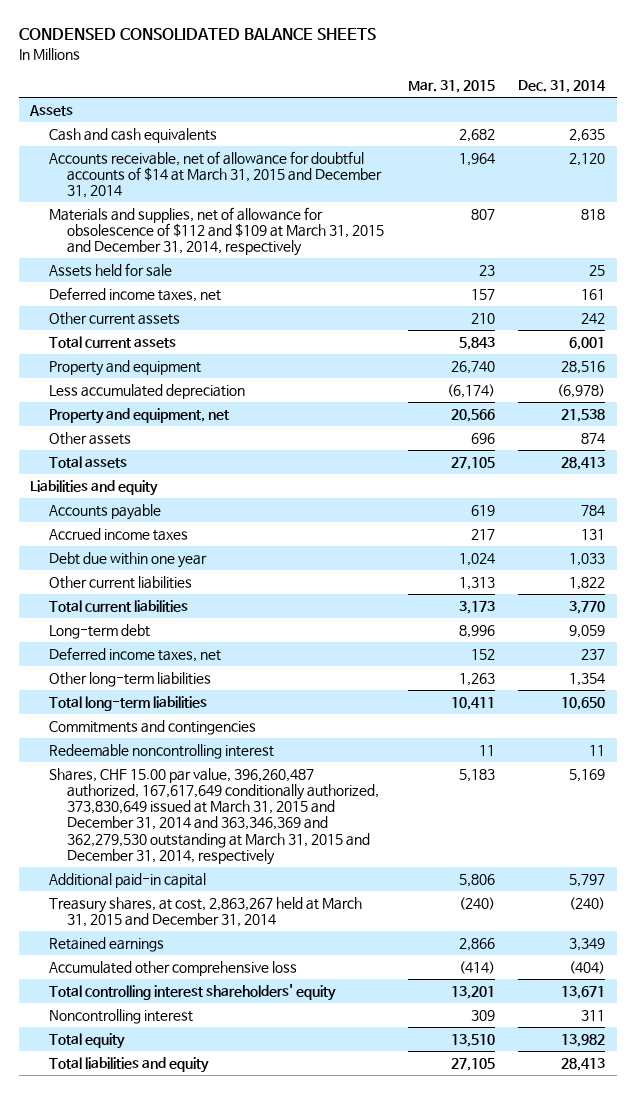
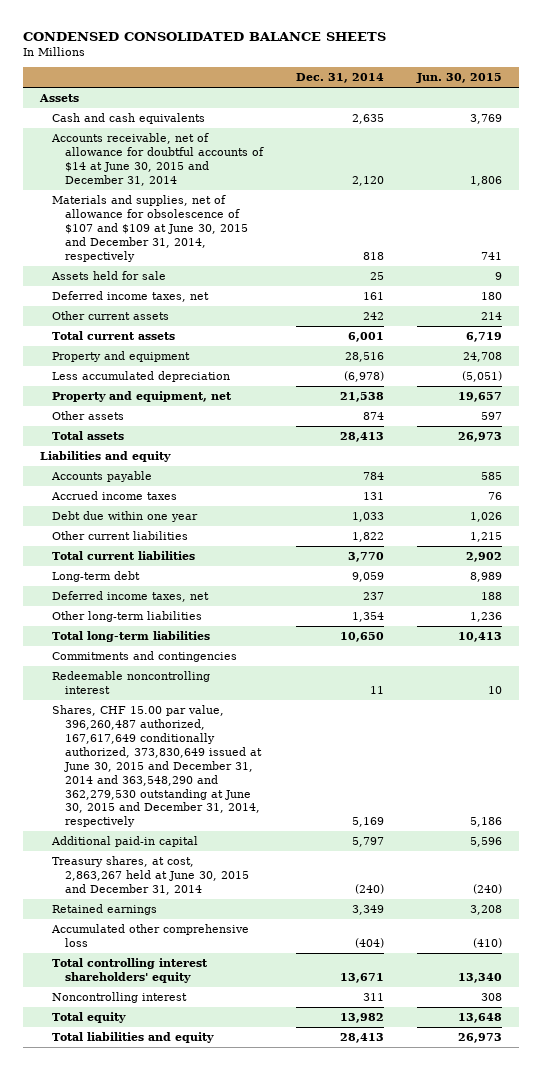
[407,80,495,94] Mar. 31, 2015 -> none
none -> [416,72,503,83] Jun. 30, 2015
[48,151,383,199] Accounts receivable, net of allowance for doubtful accounts of $14 at March 31, 2015 and December 31, 2014 -> [51,133,264,186] Accounts receivable, net of allowance for doubtful accounts of $14 at June 30, 2015 and December 31, 2014
[48,207,385,257] Materials and supplies, net of allowance for obsolescence of $112 and $109 at March 31, 2015 and December 31, 2014, respectively -> [52,195,248,262] Materials and supplies, net of allowance for obsolescence of $107 and $109 at June 30, 2015 and December 31, 2014, respectively
[48,768,380,865] Shares, CHF 15.00 par value, 396,260,487 authorized, 167,617,649 conditionally authorized, 373,830,649 issued at March 31, 2015 and December 31, 2014 and 363,346,369 and 362,279,530 outstanding at March 31, 2015 and December 31, 2014, respectively -> [52,705,262,828] Shares, CHF 15.00 par value, 396,260,487 authorized, 167,617,649 conditionally authorized, 373,830,649 issued at June 30, 2015 and December 31, 2014 and 363,548,290 and 362,279,530 outstanding at June 30, 2015 and December 31, 2014, respectively
[48,897,362,928] Treasury shares, at cost, 2,863,267 held at March 31, 2015 and December 31, 2014 -> [52,856,249,896] Treasury shares, at cost, 2,863,267 held at June 30, 2015 and December 31, 2014

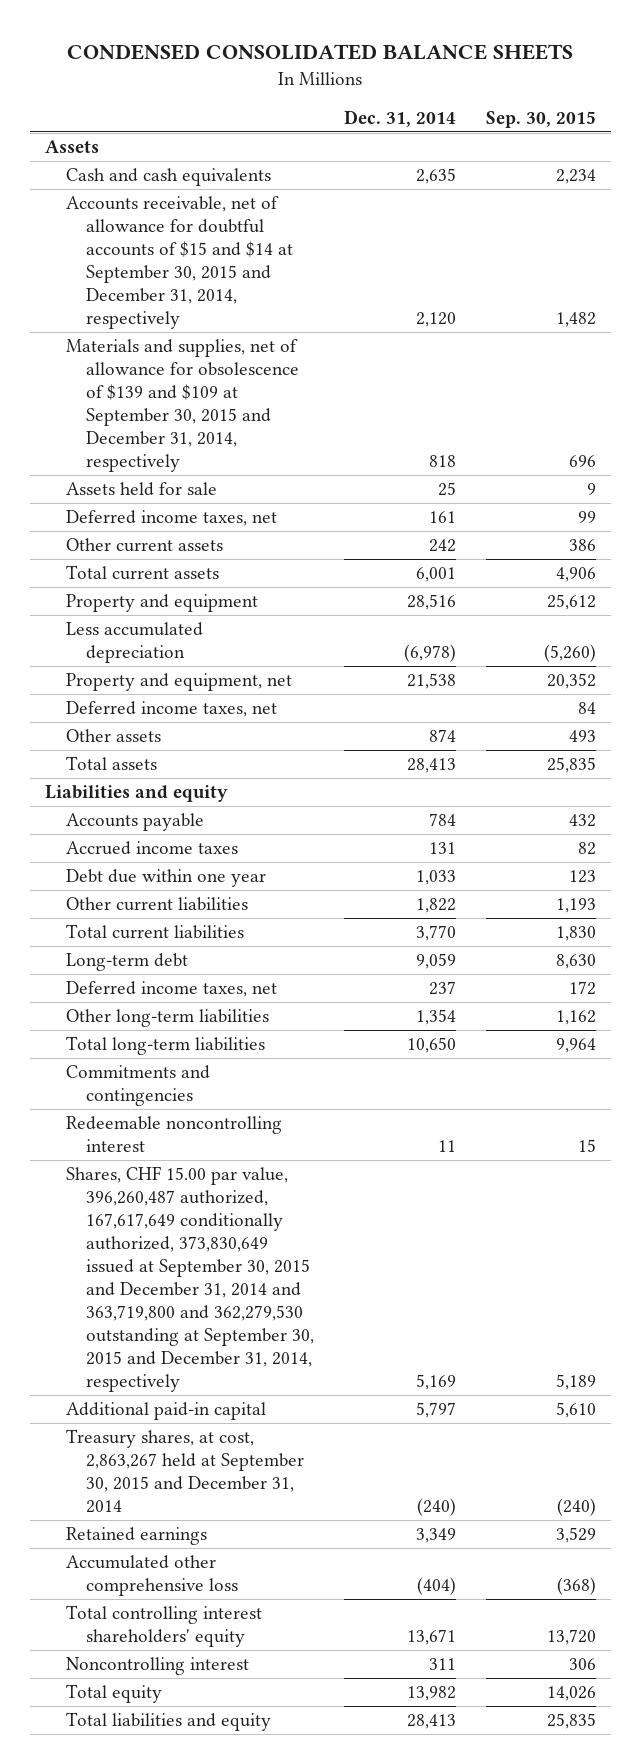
[416,72,503,83] Jun. 30, 2015 -> none
none -> [485,111,596,129] Sep. 30, 2015
[51,133,264,186] Accounts receivable, net of allowance for doubtful accounts of $14 at June 30, 2015 and December 31, 2014 -> [65,196,294,330] Accounts receivable, net of allowance for doubtful accounts of $15 and $14 at September 30, 2015 and December 31, 2014, respectively
[52,195,248,262] Materials and supplies, net of allowance for obsolescence of $107 and $109 at June 30, 2015 and December 31, 2014, respectively -> [65,339,300,473] Materials and supplies, net of allowance for obsolescence of $139 and $109 at September 30, 2015 and December 31, 2014, respectively
none -> [65,701,277,718] Deferred income taxes, net
[52,705,262,828] Shares, CHF 15.00 par value, 396,260,487 authorized, 167,617,649 conditionally authorized, 373,830,649 issued at June 30, 2015 and December 31, 2014 and 363,548,290 and 362,279,530 outstanding at June 30, 2015 and December 31, 2014, respectively -> [65,1166,315,1393] Shares, CHF 15.00 par value, 396,260,487 authorized, 167,617,649 conditionally authorized, 373,830,649 issued at September 30, 2015 and December 31, 2014 and 363,719,800 and 362,279,530 outstanding at September 30, 2015 and December 31, 2014, respectively
[52,856,249,896] Treasury shares, at cost, 2,863,267 held at June 30, 2015 and December 31, 2014 -> [65,1429,305,1514] Treasury shares, at cost, 2,863,267 held at September 30, 2015 and December 31, 2014

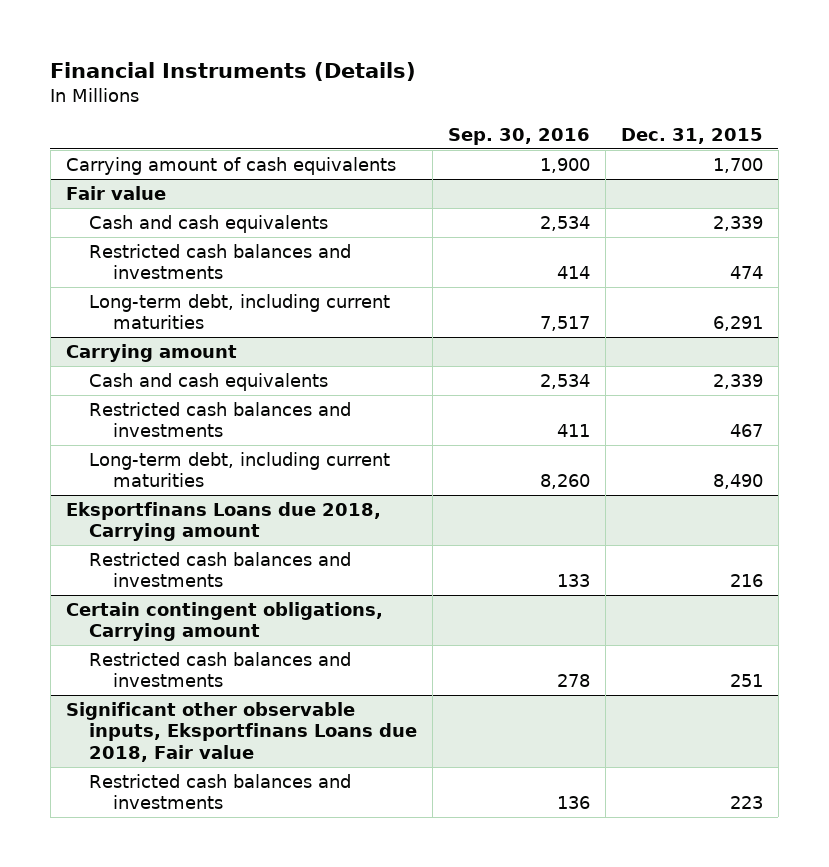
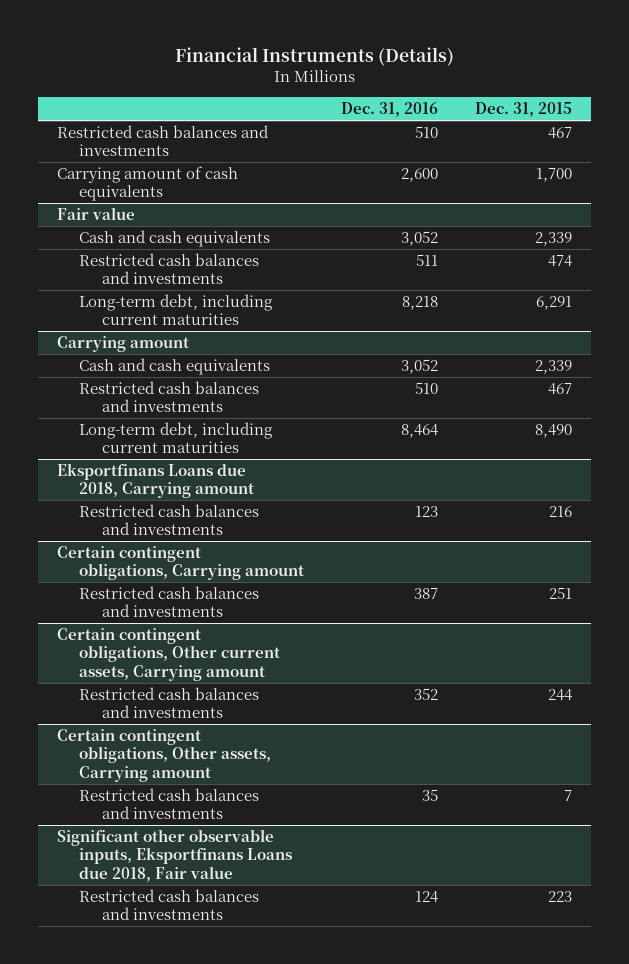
[448,127,591,145] Sep. 30, 2016 -> none
none -> [341,102,439,118] Dec. 31, 2016
none -> [56,124,269,157] Restricted cash balances and investments
none -> [56,627,281,681] Certain contingent obligations, Other current assets, Carrying amount
none -> [79,686,260,719] Restricted cash balances and investments
none -> [56,728,272,782] Certain contingent obligations, Other assets, Carrying amount
none -> [79,787,260,820] Restricted cash balances and investments

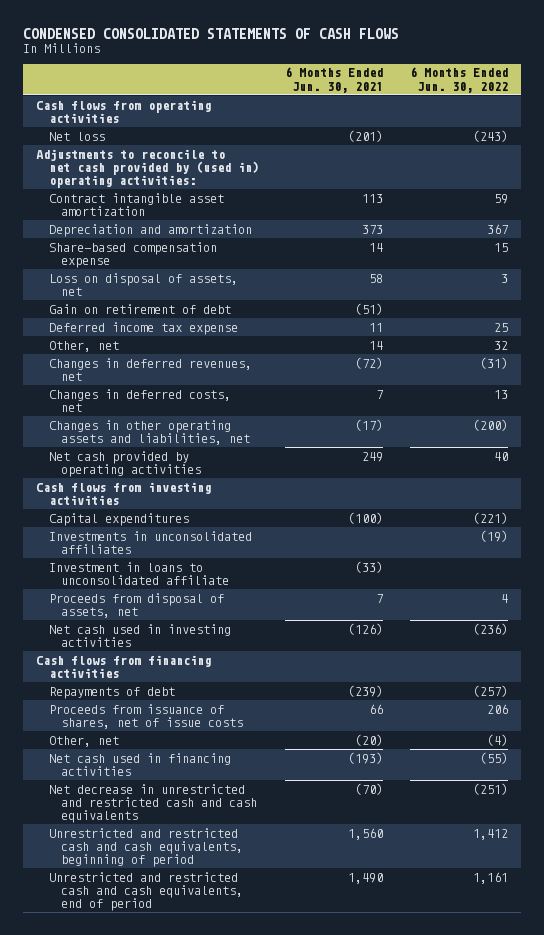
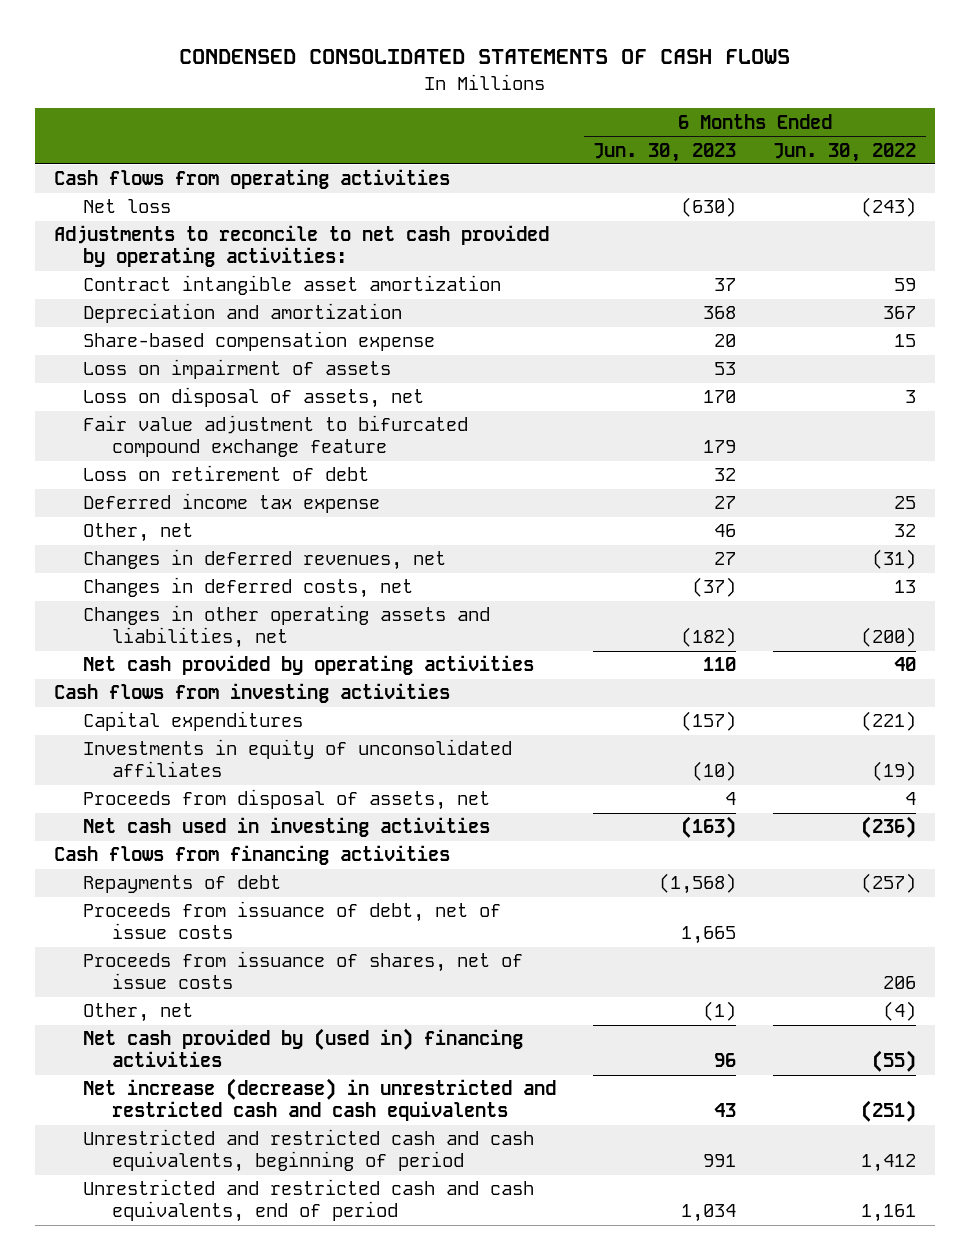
[285,67,384,93] 6 Months Ended Jun. 30, 2021 -> none
none -> [593,142,737,162] Jun. 30, 2023
[36,148,259,189] Adjustments to reconcile to net cash provided by (used in) operating activities: -> [53,225,549,268] Adjustments to reconcile to net cash provided by operating activities:
none -> [83,359,392,380] Loss on impairment of assets
none -> [83,415,469,458] Fair value adjustment to bifurcated compound exchange feature
[48,303,231,314] Gain on retirement of debt -> [83,465,370,482] Loss on retirement of debt
[48,561,229,585] Investment in loans to unconsolidated affiliate -> none
[48,530,252,554] Investments in unconsolidated affiliates -> [83,739,513,778] Investments in equity of unconsolidated affiliates
none -> [83,901,502,940] Proceeds from issuance of debt, net of issue costs
[48,752,231,776] Net cash used in financing activities -> [83,1028,524,1068] Net cash provided by (used in) financing activities
[48,783,257,824] Net decrease in unrestricted and restricted cash and cash equivalents -> [83,1078,557,1122] Net increase (decrease) in unrestricted and restricted cash and cash equivalents

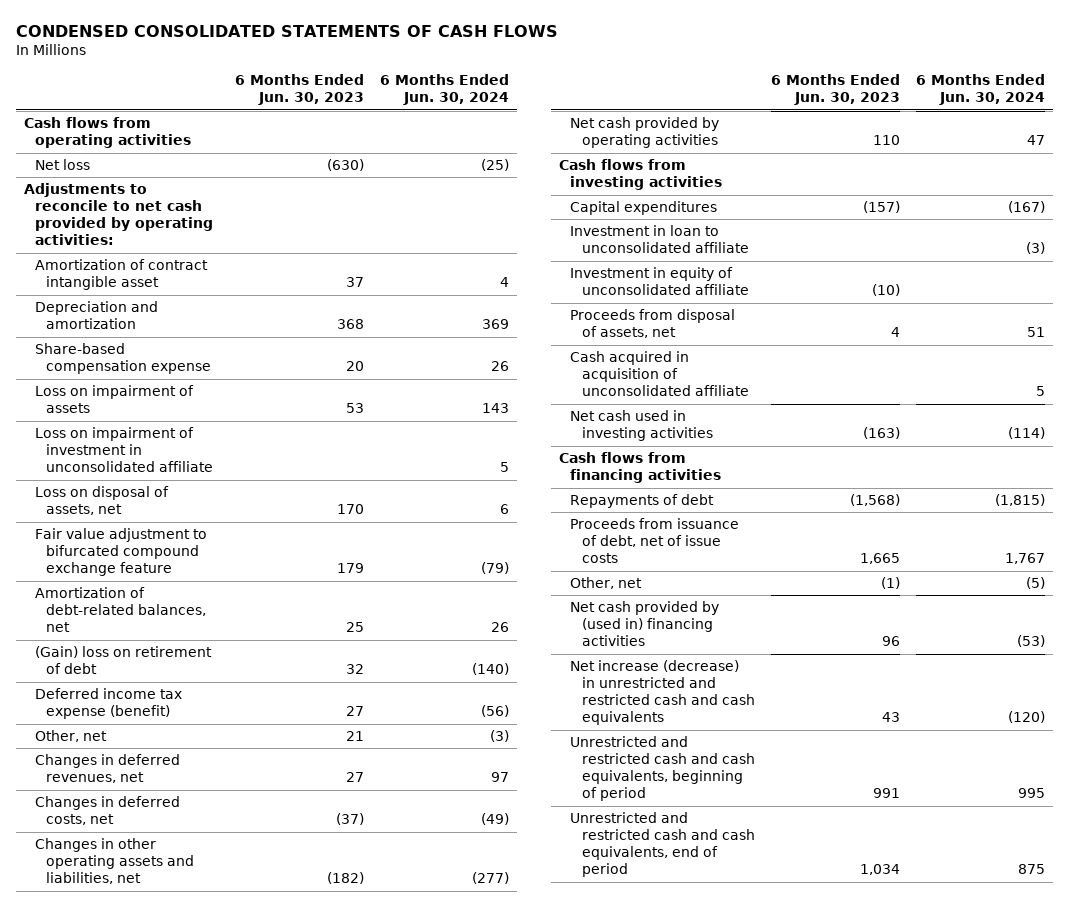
[773,142,917,162] Jun. 30, 2022 -> none
none -> [380,74,510,106] 6 Months Ended Jun. 30, 2024
[83,275,502,296] Contract intangible asset amortization -> [35,259,209,291] Amortization of contract intangible asset
none -> [35,427,214,473] Loss on impairment of investment in unconsolidated affiliate
none -> [35,587,207,633] Amortization of debt-related balances, net
[83,465,370,482] Loss on retirement of debt -> [35,646,213,675] (Gain) loss on retirement of debt
[83,493,381,514] Deferred income tax expense -> [35,688,183,720] Deferred income tax expense (benefit)
[714,524,737,538] 46 -> [346,731,365,742] 21
none -> [570,225,749,254] Investment in loan to unconsolidated affiliate
[83,739,513,778] Investments in equity of unconsolidated affiliates -> [570,267,749,296] Investment in equity of unconsolidated affiliate
none -> [570,351,749,397] Cash acquired in acquisition of unconsolidated affiliate
[83,951,524,990] Proceeds from issuance of shares, net of issue costs -> none

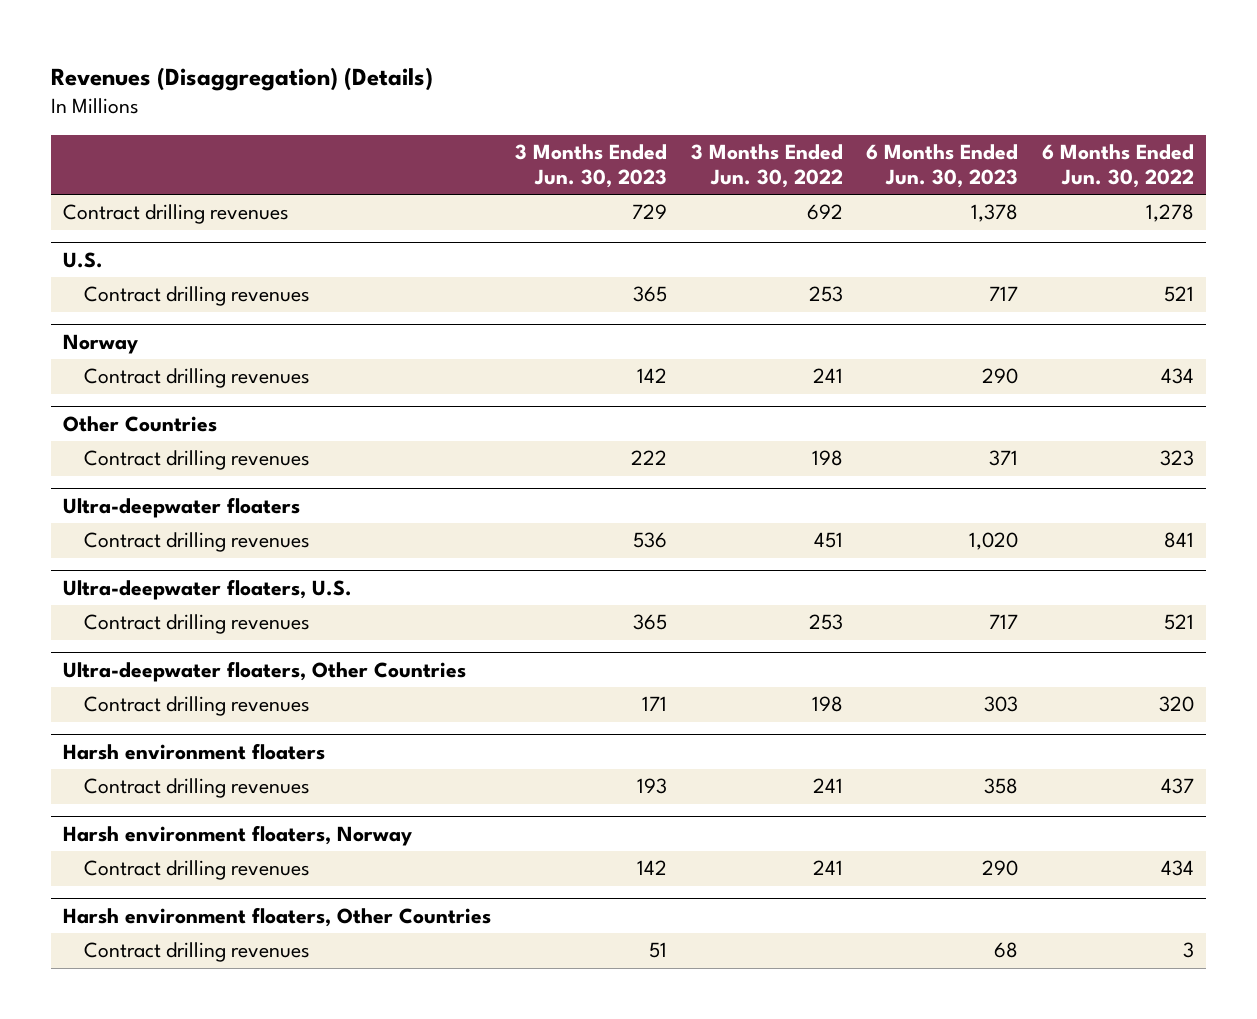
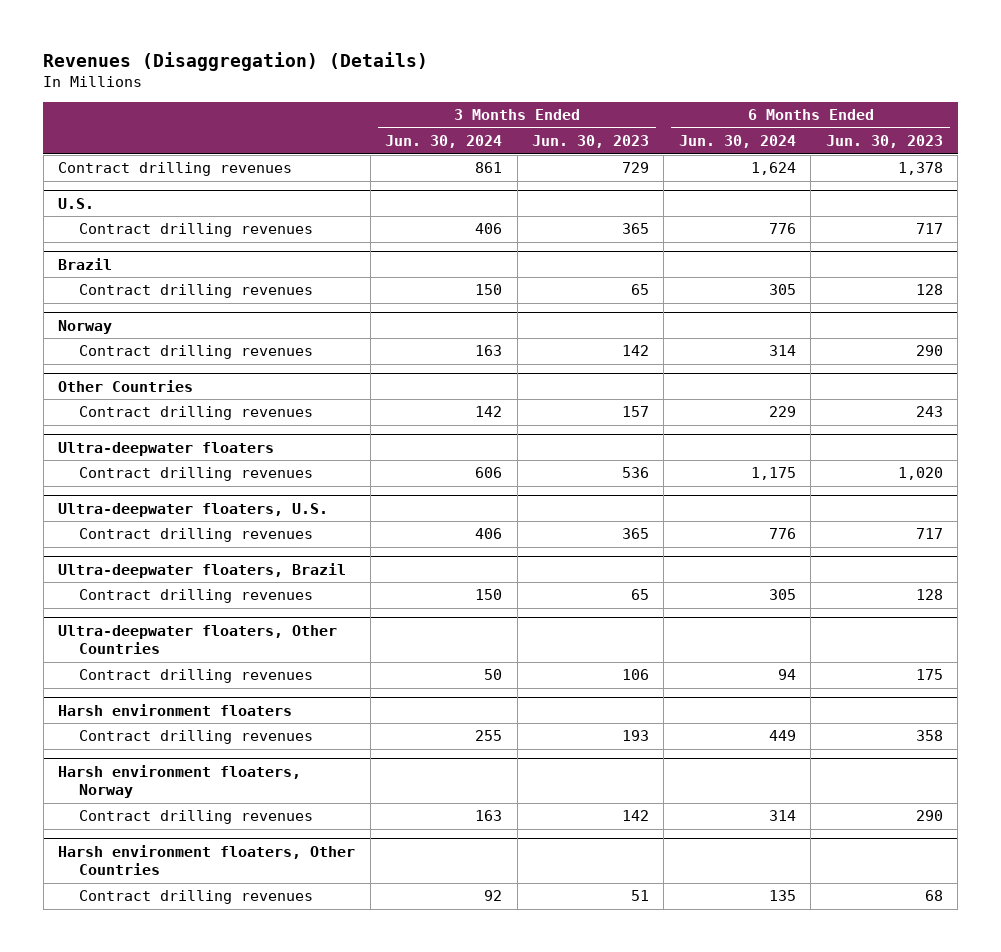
[690,144,843,189] 3 Months Ended Jun. 30, 2022 -> none
[1042,144,1195,189] 6 Months Ended Jun. 30, 2022 -> none
none -> [385,135,503,149] Jun. 30, 2024
none -> [678,135,796,149] Jun. 30, 2024
none -> [58,257,113,270] Brazil
none -> [78,284,313,299] Contract drilling revenues
[631,450,668,466] 222 -> [622,406,650,418] 157
[989,450,1019,467] 371 -> [915,406,943,418] 243
none -> [58,562,347,578] Ultra-deepwater floaters, Brazil
none -> [78,589,313,604] Contract drilling revenues
[642,696,668,712] 171 -> [622,669,650,681] 106
[984,696,1019,713] 303 -> [915,669,943,681] 175

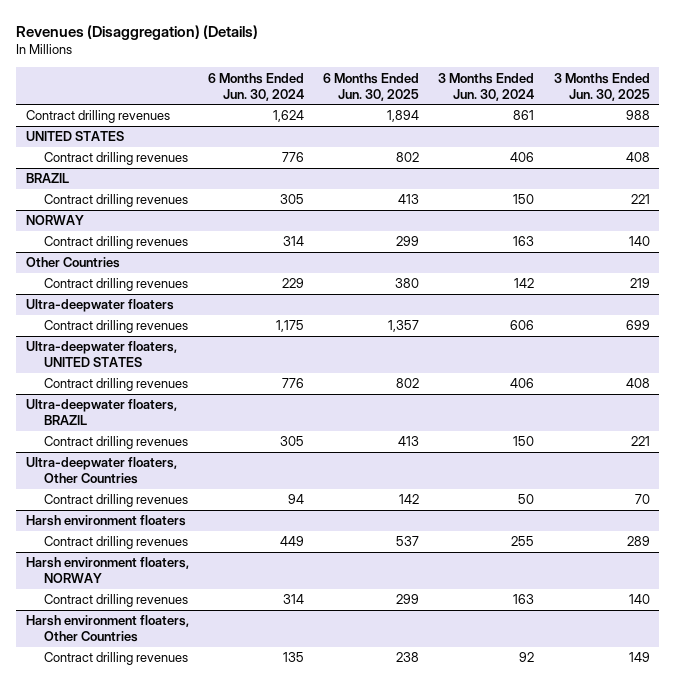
[532,135,650,149] Jun. 30, 2023 -> none
[825,135,943,149] Jun. 30, 2023 -> none
none -> [323,72,420,101] 6 Months Ended Jun. 30, 2025
none -> [553,72,650,101] 3 Months Ended Jun. 30, 2025
[58,197,95,209] U.S. -> [25,131,124,142] UNITED STATES
[58,257,113,270] Brazil -> [25,173,69,184] BRAZIL
[58,319,113,334] Norway -> [25,215,84,226] NORWAY
[58,502,329,517] Ultra-deepwater floaters, U.S. -> none
none -> [25,341,177,368] Ultra-deepwater floaters, UNITED STATES
[58,562,347,578] Ultra-deepwater floaters, Brazil -> [25,399,177,426] Ultra-deepwater floaters, BRAZIL
[58,764,302,799] Harsh environment floaters, Norway -> [25,557,189,584] Harsh environment floaters, NORWAY

